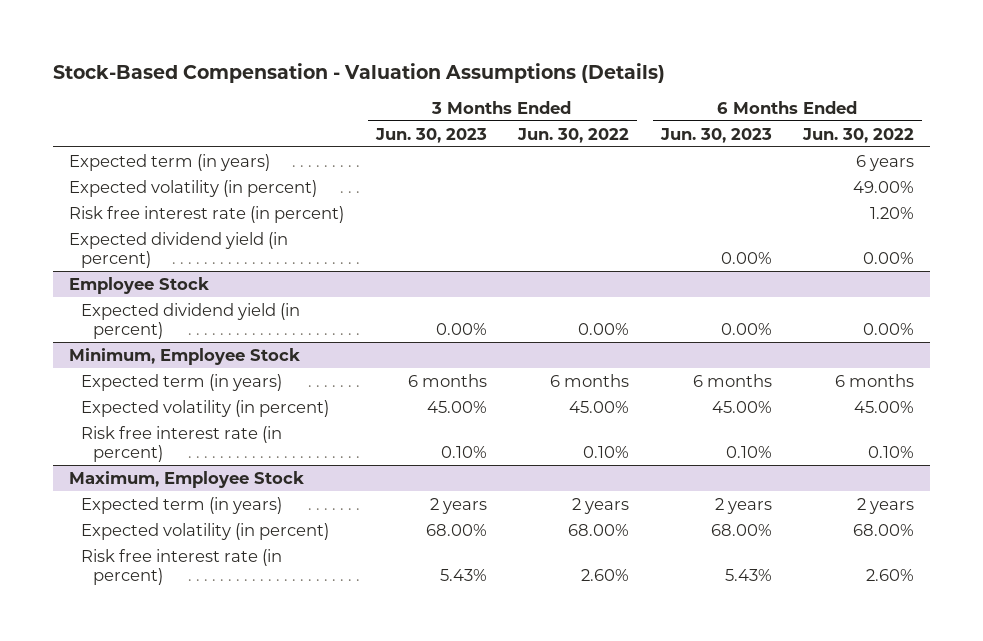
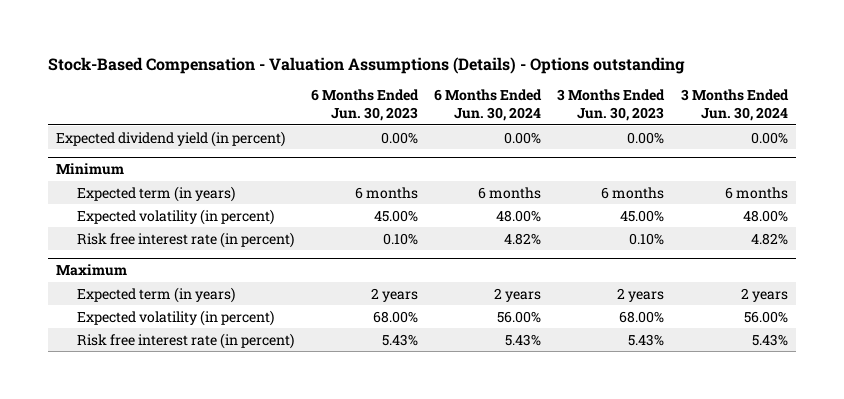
[53,62,666,83] Stock-Based Compensation - Valuation Assumptions (Details) -> [47,56,685,74] Stock-Based Compensation - Valuation Assumptions (Details) - Options outstanding
[517,127,630,143] Jun. 30, 2022 -> none
[802,127,915,143] Jun. 30, 2022 -> none
none -> [433,89,542,122] 6 Months Ended Jun. 30, 2024
none -> [680,89,789,122] 3 Months Ended Jun. 30, 2024
[69,153,271,171] Expected term (in years) -> none
[69,179,318,197] Expected volatility (in percent) -> none
[69,205,345,223] Risk free interest rate (in percent) -> none
[69,231,289,269] Expected dividend yield (in percent) -> none
[69,276,210,294] Employee Stock -> none
[69,347,301,365] Minimum, Employee Stock -> none
none -> [55,163,124,176] Minimum
[69,470,305,488] Maximum, Employee Stock -> none
none -> [55,264,127,277] Maximum

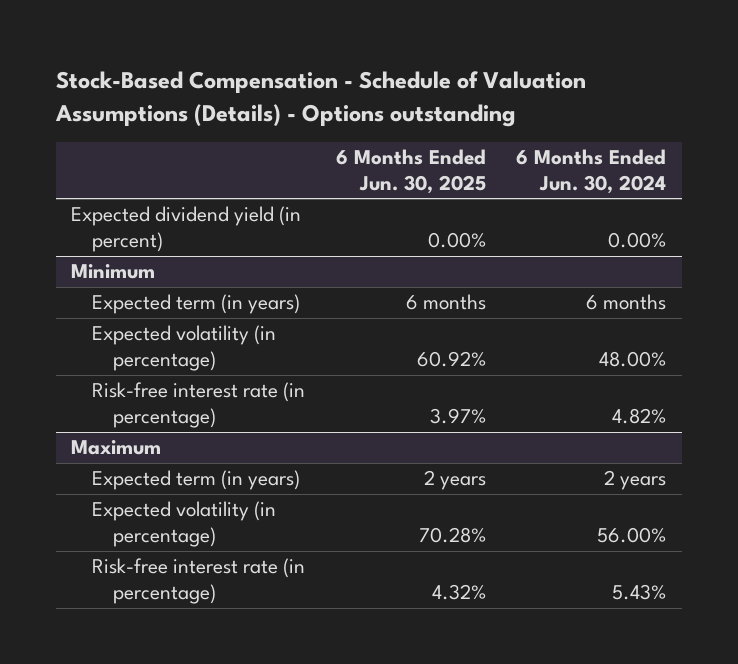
[47,56,685,74] Stock-Based Compensation - Valuation Assumptions (Details) - Options outstanding -> [54,71,586,127] Stock-Based Compensation - Schedule of Valuation Assumptions (Details) - Options outstanding
[310,89,419,122] 6 Months Ended Jun. 30, 2023 -> none
[557,89,666,122] 3 Months Ended Jun. 30, 2023 -> none
[680,89,789,122] 3 Months Ended Jun. 30, 2024 -> none
none -> [335,149,486,194] 6 Months Ended Jun. 30, 2025
[77,208,275,225] Expected volatility (in percent) -> [92,325,277,372] Expected volatility (in percentage)
[77,231,295,248] Risk free interest rate (in percent) -> [92,382,306,429] Risk-free interest rate (in percentage)
[77,309,275,326] Expected volatility (in percent) -> [92,501,277,548] Expected volatility (in percentage)
[77,332,295,349] Risk free interest rate (in percent) -> [92,558,306,605] Risk-free interest rate (in percentage)

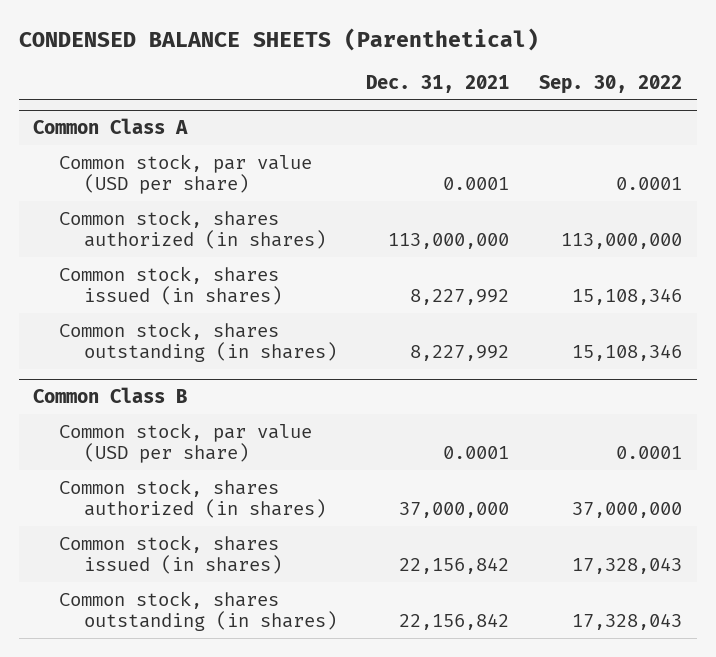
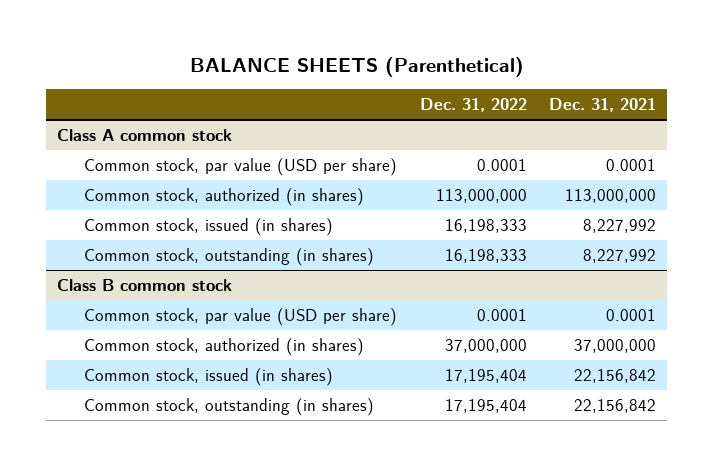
[18,27,539,51] CONDENSED BALANCE SHEETS (Parenthetical) -> [189,57,524,78] BALANCE SHEETS (Parenthetical)
[539,74,683,94] Sep. 30, 2022 -> none
none -> [419,98,527,113] Dec. 31, 2022
[33,118,189,135] Common Class A -> [57,128,233,141] Class A common stock
[58,209,326,250] Common stock, shares authorized (in shares) -> [83,187,364,206] Common stock, authorized (in shares)
[58,265,282,306] Common stock, shares issued (in shares) -> [83,217,333,236] Common stock, issued (in shares)
[58,321,337,363] Common stock, shares outstanding (in shares) -> [83,247,374,266] Common stock, outstanding (in shares)
[33,387,188,404] Common Class B -> [57,278,233,291] Class B common stock
[58,478,326,519] Common stock, shares authorized (in shares) -> [83,337,364,356] Common stock, authorized (in shares)
[58,534,282,575] Common stock, shares issued (in shares) -> [83,367,333,386] Common stock, issued (in shares)
[58,590,337,632] Common stock, shares outstanding (in shares) -> [83,397,374,416] Common stock, outstanding (in shares)

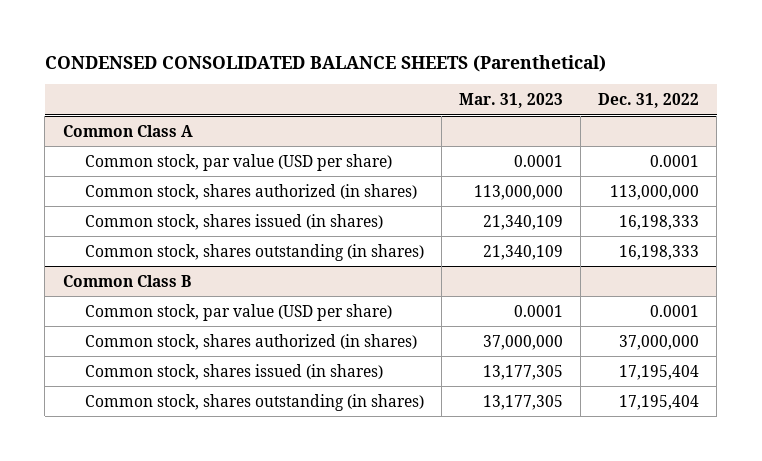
[189,57,524,78] BALANCE SHEETS (Parenthetical) -> [44,54,606,72] CONDENSED CONSOLIDATED BALANCE SHEETS (Parenthetical)
[549,98,657,113] Dec. 31, 2021 -> none
none -> [459,92,564,108] Mar. 31, 2023
[57,128,233,141] Class A common stock -> [62,124,193,137] Common Class A
[83,187,364,206] Common stock, authorized (in shares) -> [85,183,418,200] Common stock, shares authorized (in shares)
[83,217,333,236] Common stock, issued (in shares) -> [85,213,384,230] Common stock, shares issued (in shares)
[83,247,374,266] Common stock, outstanding (in shares) -> [85,243,425,261] Common stock, shares outstanding (in shares)
[57,278,233,291] Class B common stock -> [62,274,191,287] Common Class B
[83,337,364,356] Common stock, authorized (in shares) -> [85,333,418,350] Common stock, shares authorized (in shares)
[83,367,333,386] Common stock, issued (in shares) -> [85,363,384,380] Common stock, shares issued (in shares)
[83,397,374,416] Common stock, outstanding (in shares) -> [85,393,425,411] Common stock, shares outstanding (in shares)

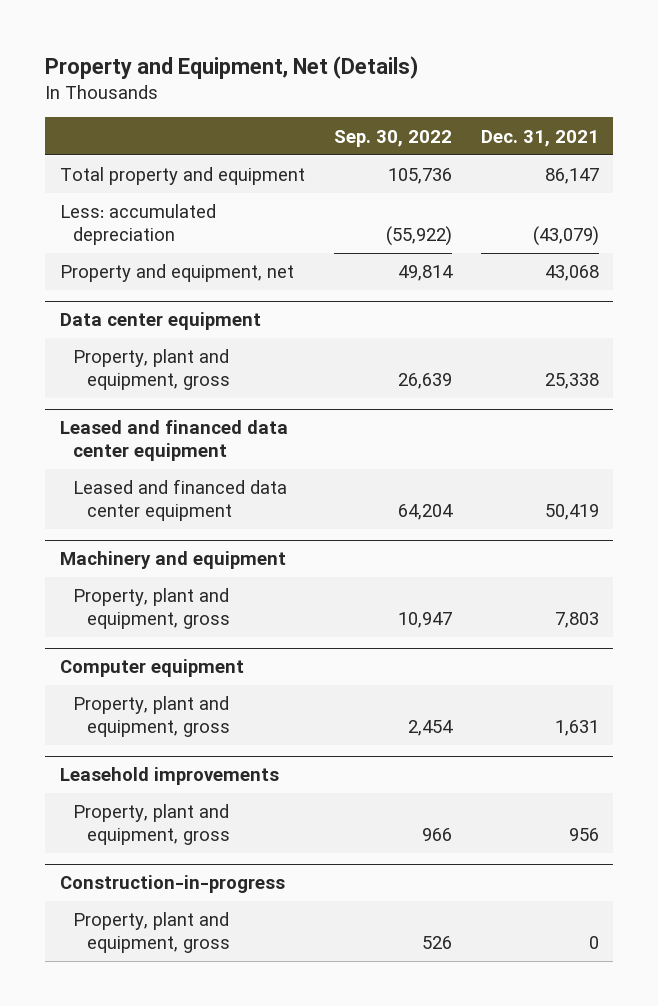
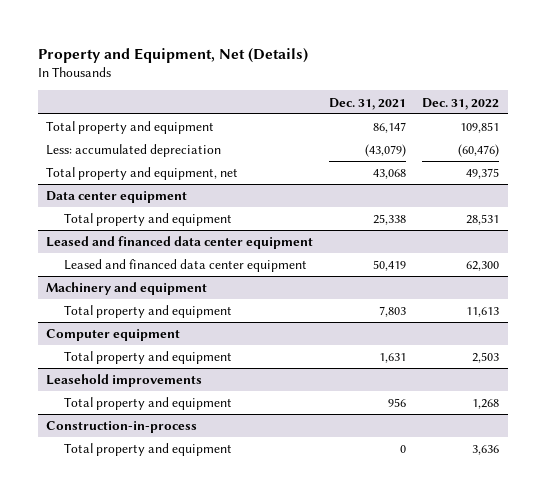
[333,129,452,147] Sep. 30, 2022 -> none
none -> [422,97,500,110] Dec. 31, 2022
[59,264,294,283] Property and equipment, net -> [45,167,238,181] Total property and equipment, net
[73,349,231,390] Property, plant and equipment, gross -> [63,213,232,227] Total property and equipment
[73,588,231,629] Property, plant and equipment, gross -> [63,305,232,319] Total property and equipment
[73,696,231,737] Property, plant and equipment, gross -> [63,351,232,365] Total property and equipment
[73,804,231,845] Property, plant and equipment, gross -> [63,397,232,411] Total property and equipment
[59,875,285,894] Construction-in-progress -> [45,421,197,434] Construction-in-process
[73,912,231,953] Property, plant and equipment, gross -> [63,443,232,457] Total property and equipment

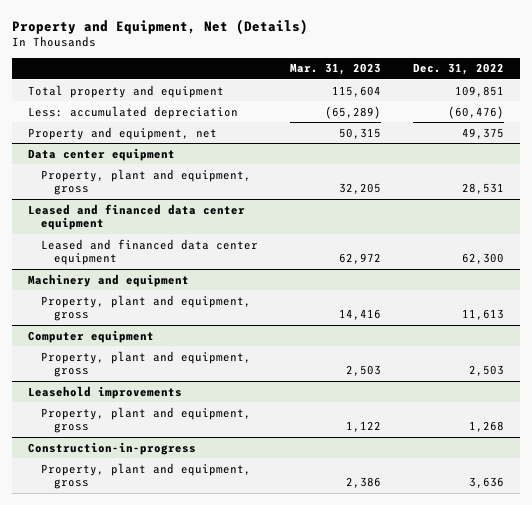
[329,97,407,110] Dec. 31, 2021 -> none
none -> [290,63,382,76] Mar. 31, 2023
[45,167,238,181] Total property and equipment, net -> [28,126,218,140] Property and equipment, net
[63,213,232,227] Total property and equipment -> [41,168,252,196] Property, plant and equipment, gross
[63,305,232,319] Total property and equipment -> [41,294,252,322] Property, plant and equipment, gross
[63,351,232,365] Total property and equipment -> [41,350,252,378] Property, plant and equipment, gross
[63,397,232,411] Total property and equipment -> [41,406,252,434] Property, plant and equipment, gross
[45,421,197,434] Construction-in-process -> [28,441,197,455] Construction-in-progress
[63,443,232,457] Total property and equipment -> [41,462,252,490] Property, plant and equipment, gross

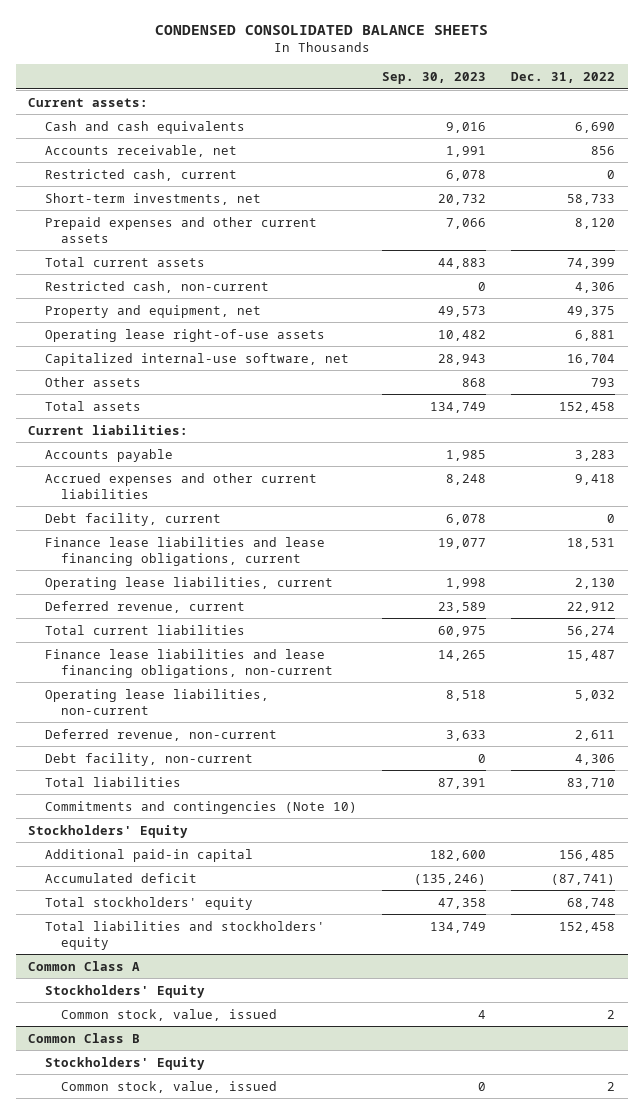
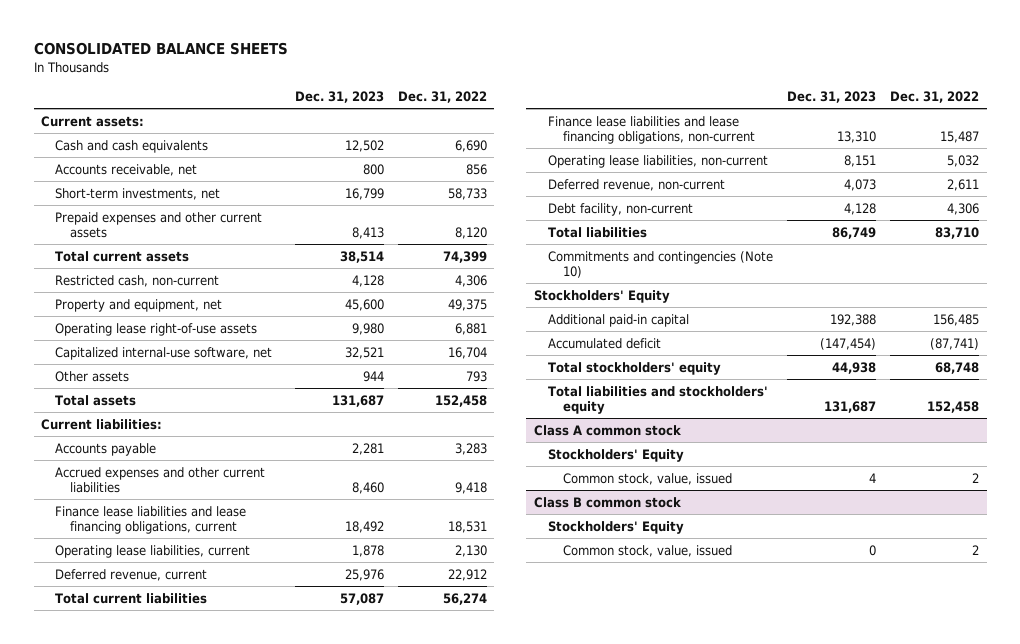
[154,25,488,36] CONDENSED CONSOLIDATED BALANCE SHEETS -> [33,42,288,56] CONSOLIDATED BALANCE SHEETS
[381,72,486,85] Sep. 30, 2023 -> none
none -> [294,91,384,104] Dec. 31, 2023
[44,168,237,181] Restricted cash, current -> none
[44,512,221,526] Debt facility, current -> none
[28,960,141,971] Common Class A -> [533,424,681,436] Class A common stock
[28,1032,141,1043] Common Class B -> [533,496,681,508] Class B common stock

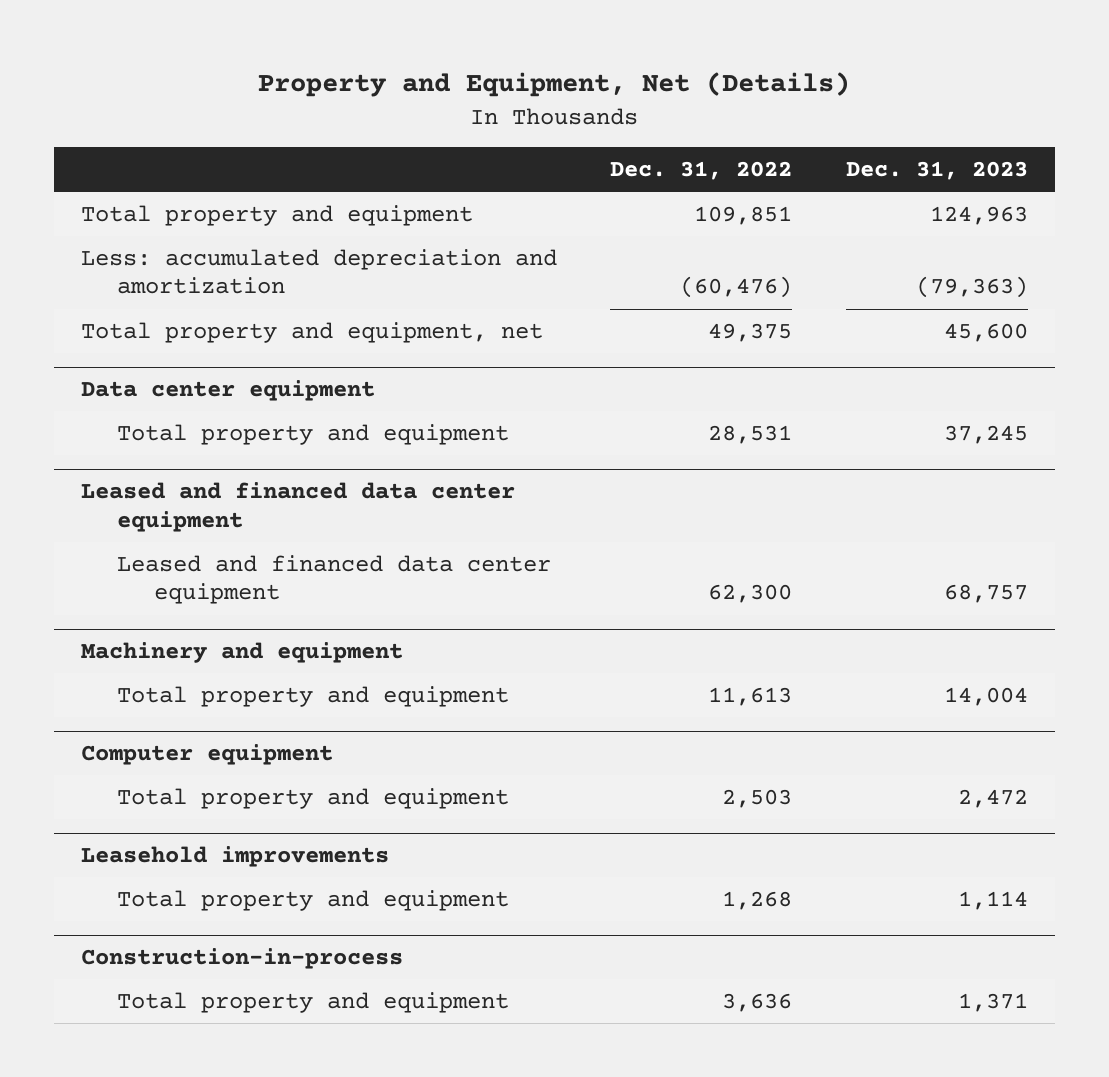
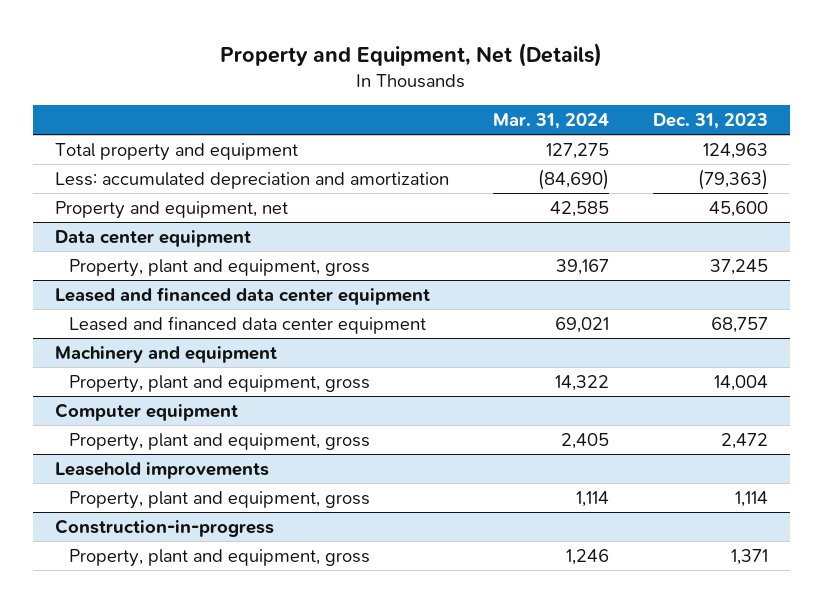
[610,161,793,181] Dec. 31, 2022 -> none
none -> [492,113,609,130] Mar. 31, 2024
[80,321,543,343] Total property and equipment, net -> [54,200,288,219] Property and equipment, net
[117,423,510,445] Total property and equipment -> [68,258,370,277] Property, plant and equipment, gross
[117,685,510,707] Total property and equipment -> [68,374,370,393] Property, plant and equipment, gross
[117,787,510,809] Total property and equipment -> [68,432,370,451] Property, plant and equipment, gross
[117,889,510,911] Total property and equipment -> [68,490,370,509] Property, plant and equipment, gross
[80,948,403,970] Construction-in-process -> [54,518,274,537] Construction-in-progress
[117,991,510,1013] Total property and equipment -> [68,548,370,567] Property, plant and equipment, gross

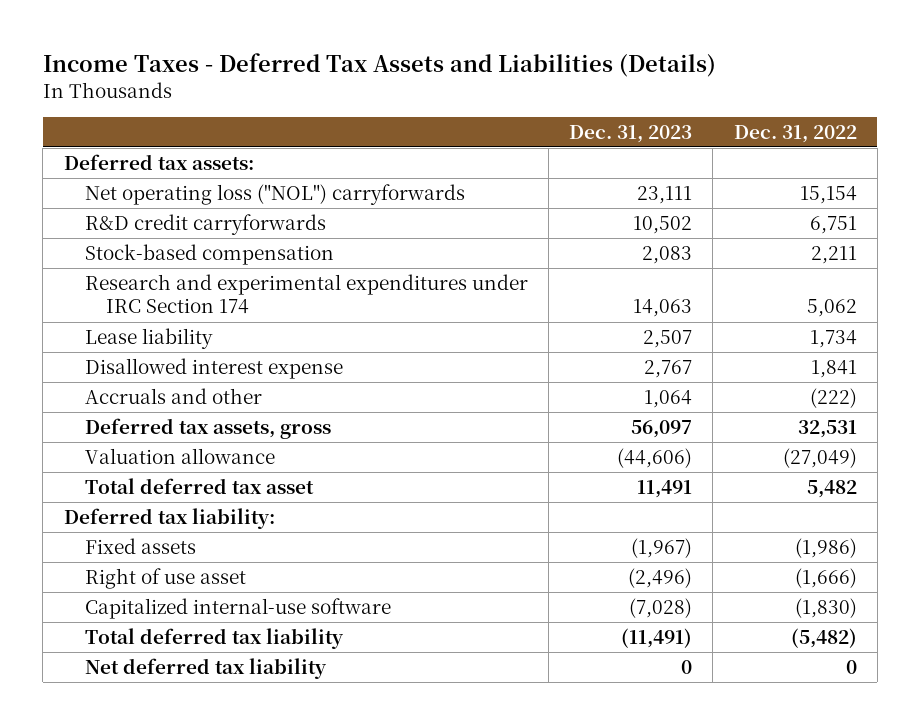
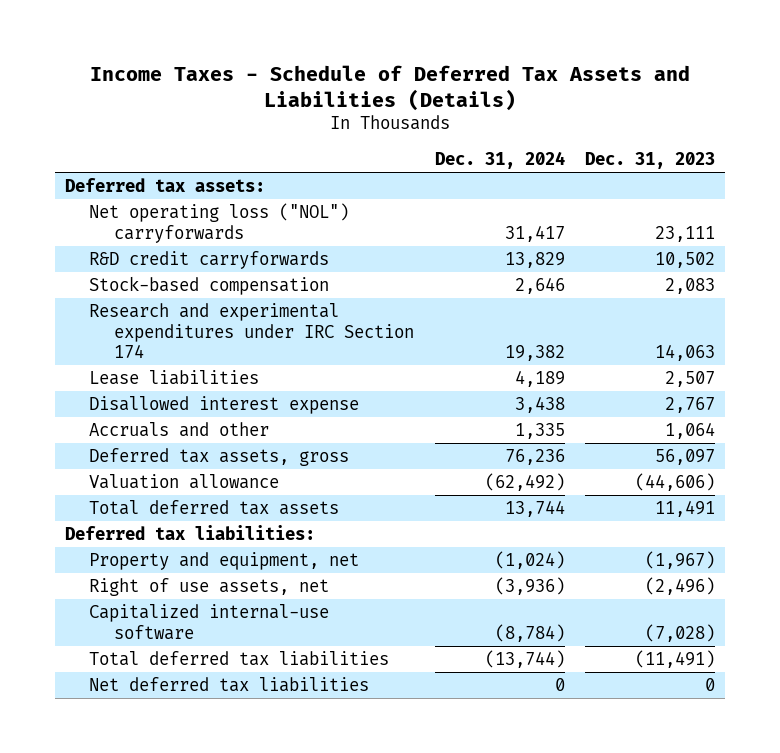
[42,53,716,78] Income Taxes - Deferred Tax Assets and Liabilities (Details) -> [89,64,690,111] Income Taxes - Schedule of Deferred Tax Assets and Liabilities (Details)
[733,124,857,143] Dec. 31, 2022 -> none
none -> [434,150,565,169] Dec. 31, 2024
[84,327,213,349] Lease liability -> [89,370,260,386] Lease liabilities
[84,477,314,494] Total deferred tax asset -> [89,500,340,516] Total deferred tax assets
[63,507,275,529] Deferred tax liability: -> [64,525,315,541] Deferred tax liabilities:
[84,537,196,554] Fixed assets -> [89,552,360,571] Property and equipment, net
[84,567,246,589] Right of use asset -> [89,578,330,597] Right of use assets, net
[84,627,344,649] Total deferred tax liability -> [89,651,390,667] Total deferred tax liabilities
[84,657,327,679] Net deferred tax liability -> [89,677,370,693] Net deferred tax liabilities

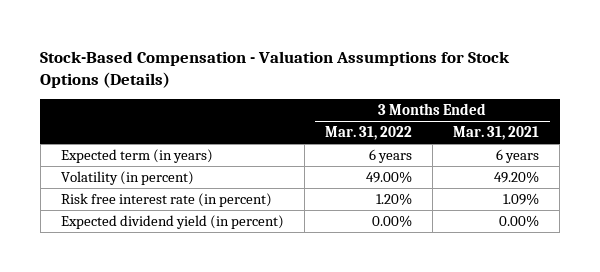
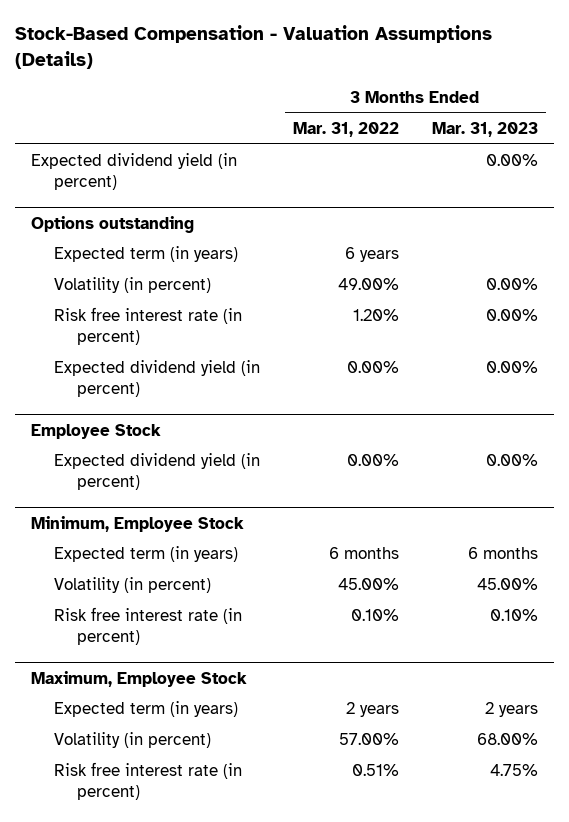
[40,50,511,89] Stock-Based Compensation - Valuation Assumptions for Stock Options (Details) -> [14,25,492,69] Stock-Based Compensation - Valuation Assumptions (Details)
[453,126,540,141] Mar. 31, 2021 -> none
none -> [431,121,538,137] Mar. 31, 2023
none -> [31,153,238,191] Expected dividend yield (in percent)
none -> [31,215,195,233] Options outstanding
none -> [31,423,162,439] Employee Stock
none -> [54,453,261,491] Expected dividend yield (in percent)
none -> [31,515,245,532] Minimum, Employee Stock
none -> [54,546,239,563] Expected term (in years)
none -> [54,577,212,594] Volatility (in percent)
none -> [54,607,243,646] Risk free interest rate (in percent)
none -> [31,670,248,687] Maximum, Employee Stock
none -> [54,701,239,718] Expected term (in years)
none -> [54,732,212,749] Volatility (in percent)
none -> [54,762,243,801] Risk free interest rate (in percent)

